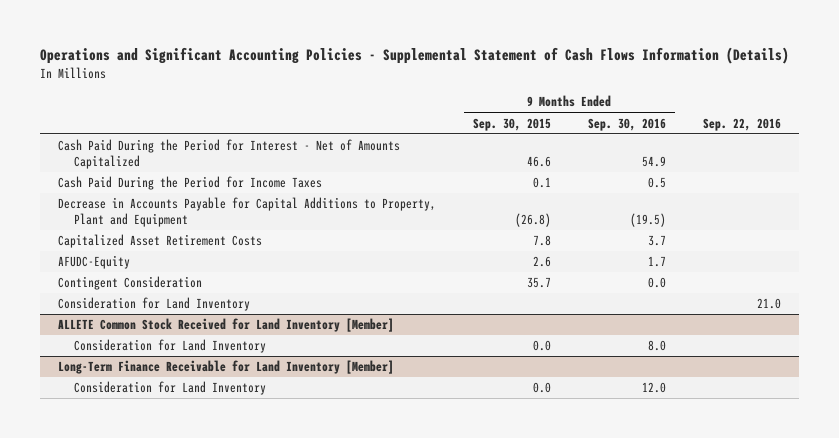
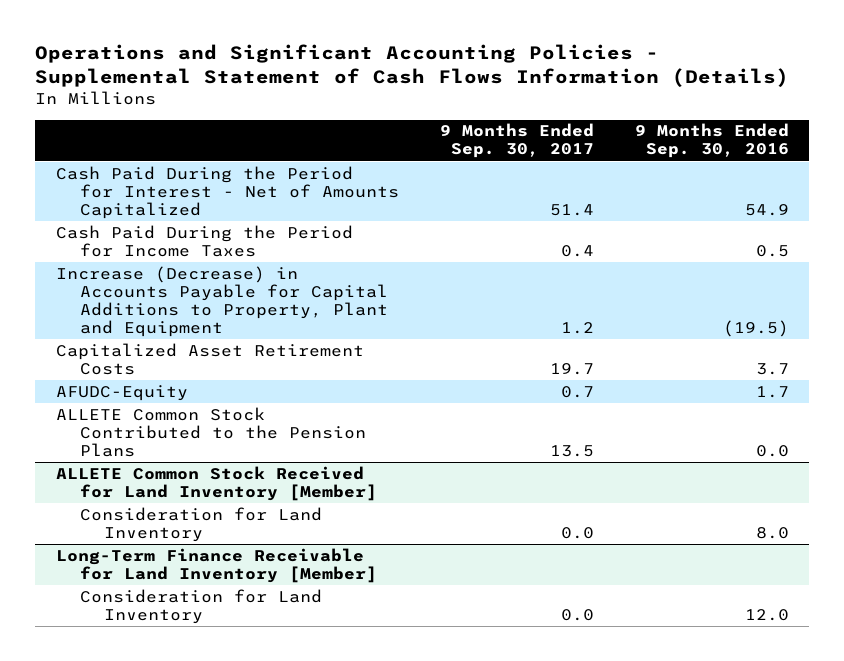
[472,117,551,131] Sep. 30, 2015 -> none
[702,117,781,131] Sep. 22, 2016 -> none
none -> [439,123,594,159] 9 Months Ended Sep. 30, 2017
[58,197,437,228] Decrease in Accounts Payable for Capital Additions to Property, Plant and Equipment -> [55,265,388,337] Increase (Decrease) in Accounts Payable for Capital Additions to Property, Plant and Equipment
[58,276,203,291] Contingent Consideration -> none
[58,297,251,312] Consideration for Land Inventory -> none
none -> [55,406,366,457] ALLETE Common Stock Contributed to the Pension Plans

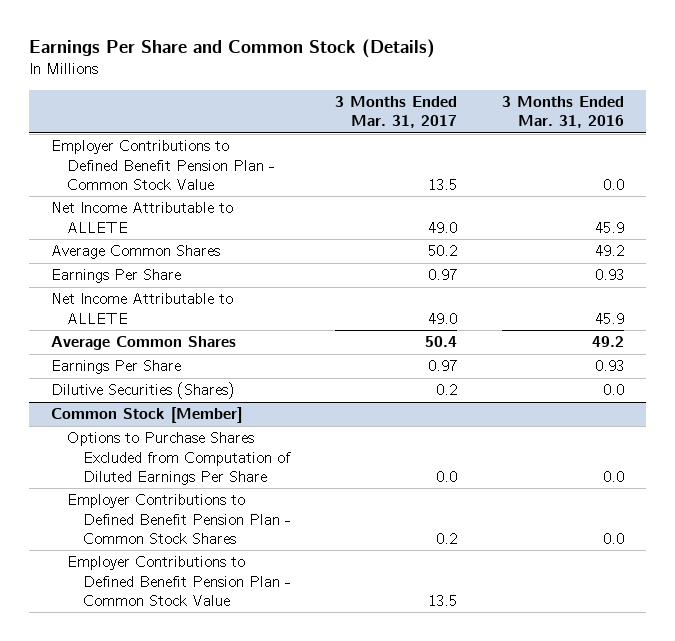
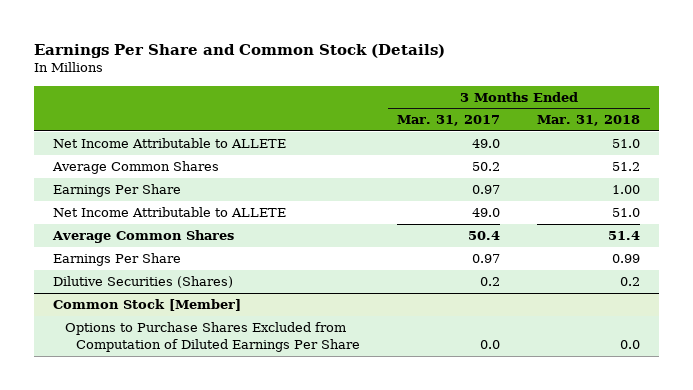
[501,95,624,129] 3 Months Ended Mar. 31, 2016 -> none
none -> [537,115,641,127] Mar. 31, 2018
[51,140,276,190] Employer Contributions to Defined Benefit Pension Plan - Common Stock Value -> none
[67,494,292,544] Employer Contributions to Defined Benefit Pension Plan - Common Stock Shares -> none
[67,556,292,606] Employer Contributions to Defined Benefit Pension Plan - Common Stock Value -> none

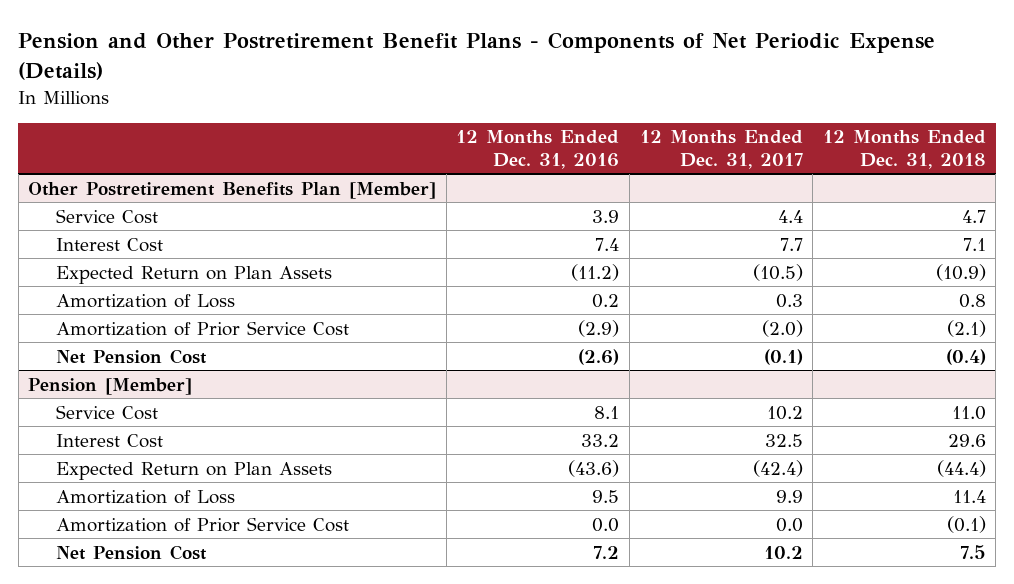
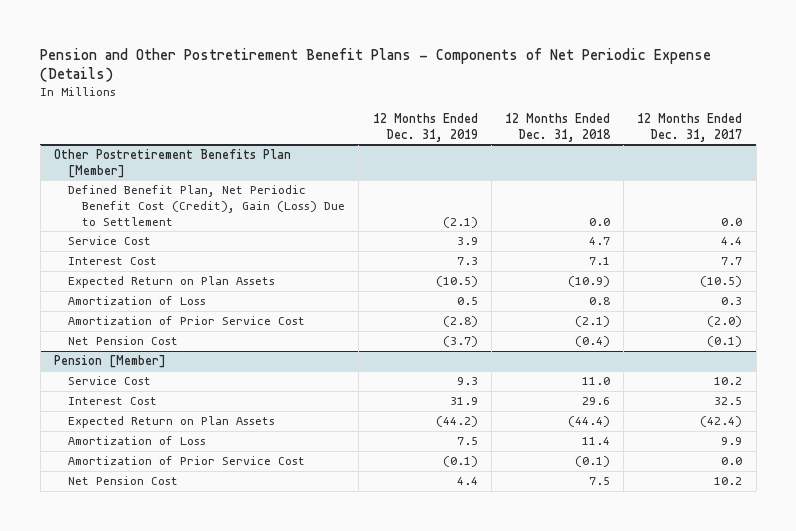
[456,130,620,169] 12 Months Ended Dec. 31, 2016 -> none
none -> [372,113,478,142] 12 Months Ended Dec. 31, 2019
none -> [68,185,346,226] Defined Benefit Plan, Net Periodic Benefit Cost (Credit), Gain (Loss) Due to Settlement

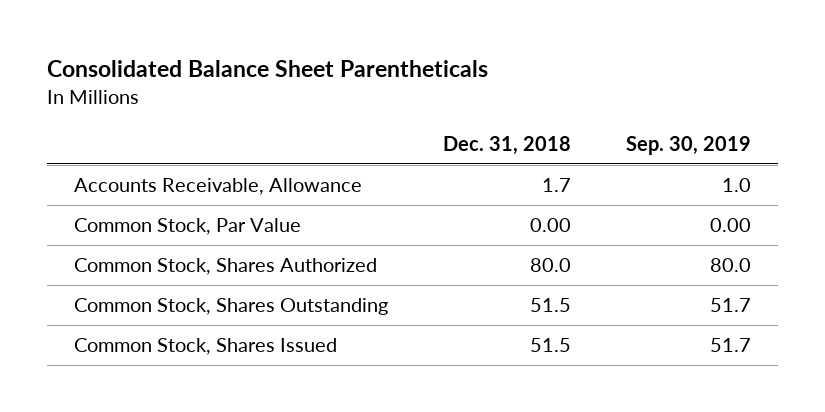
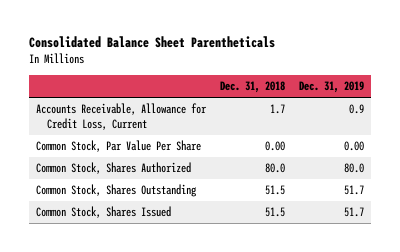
[625,135,751,155] Sep. 30, 2019 -> none
none -> [299,81,365,94] Dec. 31, 2019
[73,178,362,196] Accounts Receivable, Allowance -> [35,103,207,131] Accounts Receivable, Allowance for Credit Loss, Current
[73,218,301,236] Common Stock, Par Value -> [35,140,201,153] Common Stock, Par Value Per Share

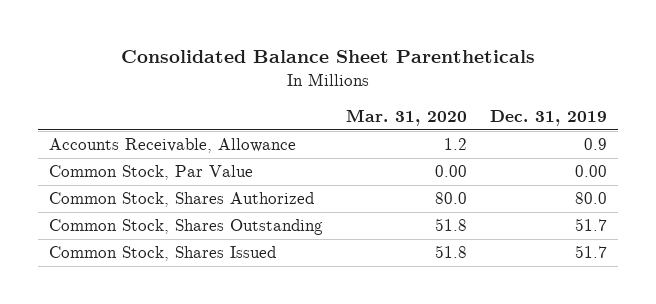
[220,81,286,94] Dec. 31, 2018 -> none
none -> [345,108,467,126] Mar. 31, 2020
[35,103,207,131] Accounts Receivable, Allowance for Credit Loss, Current -> [49,138,297,154] Accounts Receivable, Allowance
[35,140,201,153] Common Stock, Par Value Per Share -> [49,165,254,181] Common Stock, Par Value

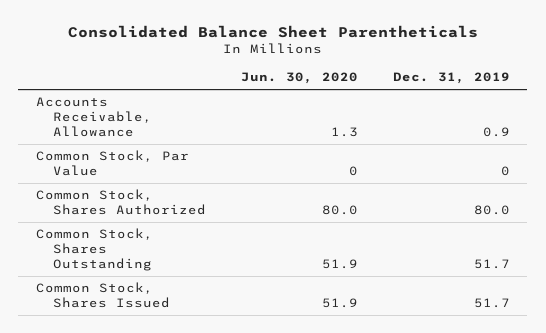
[345,108,467,126] Mar. 31, 2020 -> none
none -> [241,72,359,85] Jun. 30, 2020
[574,165,607,178] 0.00 -> [500,166,510,177] 0

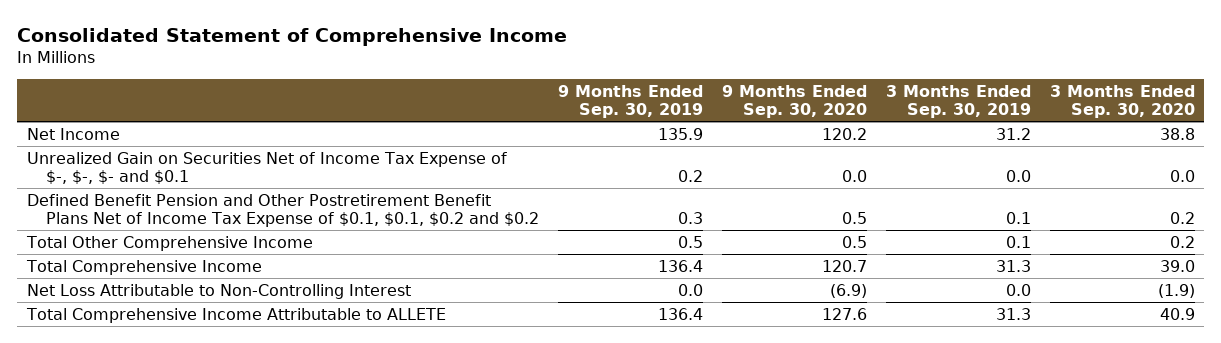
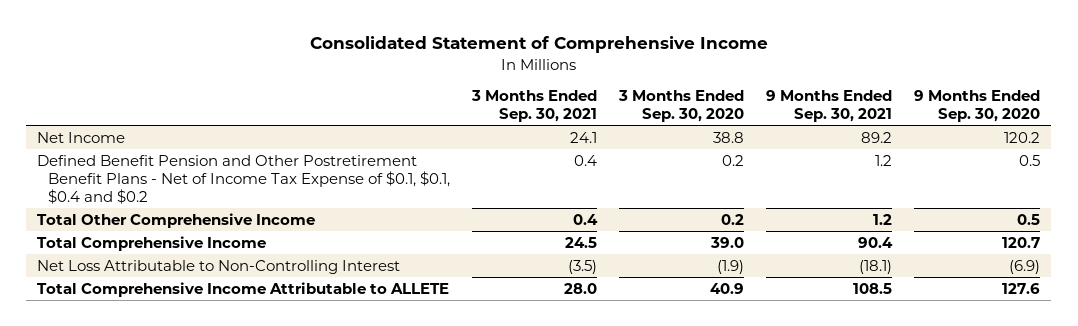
[558,84,704,119] 9 Months Ended Sep. 30, 2019 -> none
[885,84,1031,119] 3 Months Ended Sep. 30, 2019 -> none
none -> [471,90,598,123] 3 Months Ended Sep. 30, 2021
none -> [766,90,893,123] 9 Months Ended Sep. 30, 2021
[26,151,507,185] Unrealized Gain on Securities Net of Income Tax Expense of $-, $-, $- and $0.1 -> none
[26,193,540,228] Defined Benefit Pension and Other Postretirement Benefit Plans Net of Income Tax Expense of $0.1, $0.1, $0.2 and $0.2 -> [37,154,451,204] Defined Benefit Pension and Other Postretirement Benefit Plans - Net of Income Tax Expense of $0.1, $0.1, $0.4 and $0.2

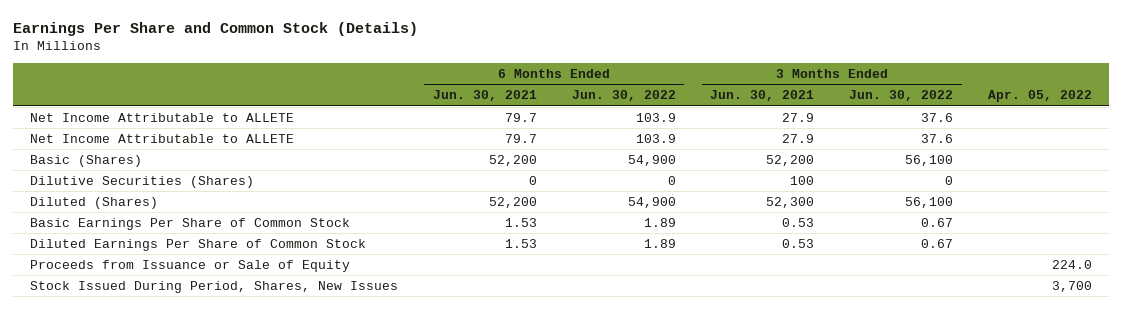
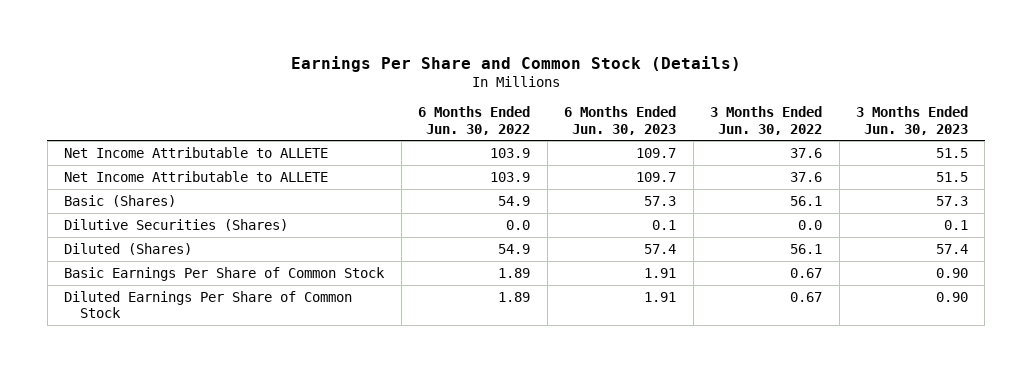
[432,90,537,102] Jun. 30, 2021 -> none
[710,90,815,102] Jun. 30, 2021 -> none
[987,90,1092,103] Apr. 05, 2022 -> none
none -> [564,106,677,135] 6 Months Ended Jun. 30, 2023
none -> [855,106,968,135] 3 Months Ended Jun. 30, 2023
[627,154,676,166] 54,900 -> [498,195,531,206] 54.9
[904,154,953,166] 56,100 -> [790,195,823,206] 56.1
[667,175,676,185] 0 -> [506,219,531,230] 0.0
[944,175,953,185] 0 -> [798,219,823,230] 0.0
[627,196,676,208] 54,900 -> [498,243,531,254] 54.9
[904,196,953,208] 56,100 -> [790,243,823,254] 56.1
[30,259,351,272] Proceeds from Issuance or Sale of Equity -> none
[30,280,399,293] Stock Issued During Period, Shares, New Issues -> none

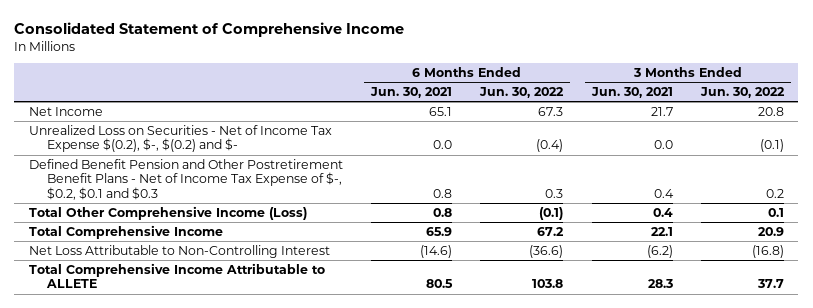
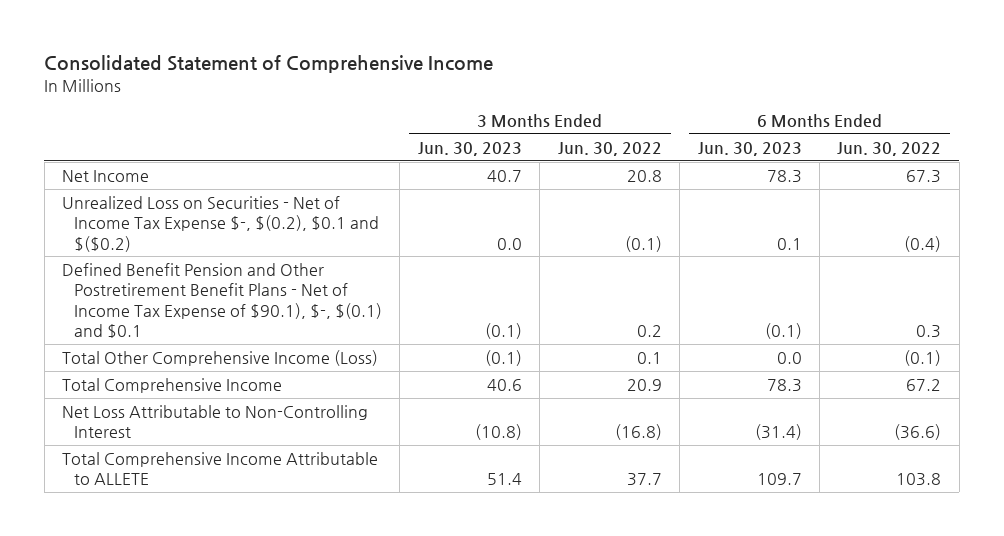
[369,87,452,99] Jun. 30, 2021 -> none
[590,87,673,99] Jun. 30, 2021 -> none
none -> [417,142,522,157] Jun. 30, 2023
none -> [697,142,802,157] Jun. 30, 2023
[28,124,332,153] Unrealized Loss on Securities - Net of Income Tax Expense $(0.2), $-, $(0.2) and $- -> [62,196,379,252] Unrealized Loss on Securities - Net of Income Tax Expense $-, $(0.2), $0.1 and $($0.2)
[28,158,343,201] Defined Benefit Pension and Other Postretirement Benefit Plans - Net of Income Tax Expense of $-, $0.2, $0.1 and $0.3 -> [62,263,382,338] Defined Benefit Pension and Other Postretirement Benefit Plans - Net of Income Tax Expense of $90.1), $-, $(0.1) and $0.1

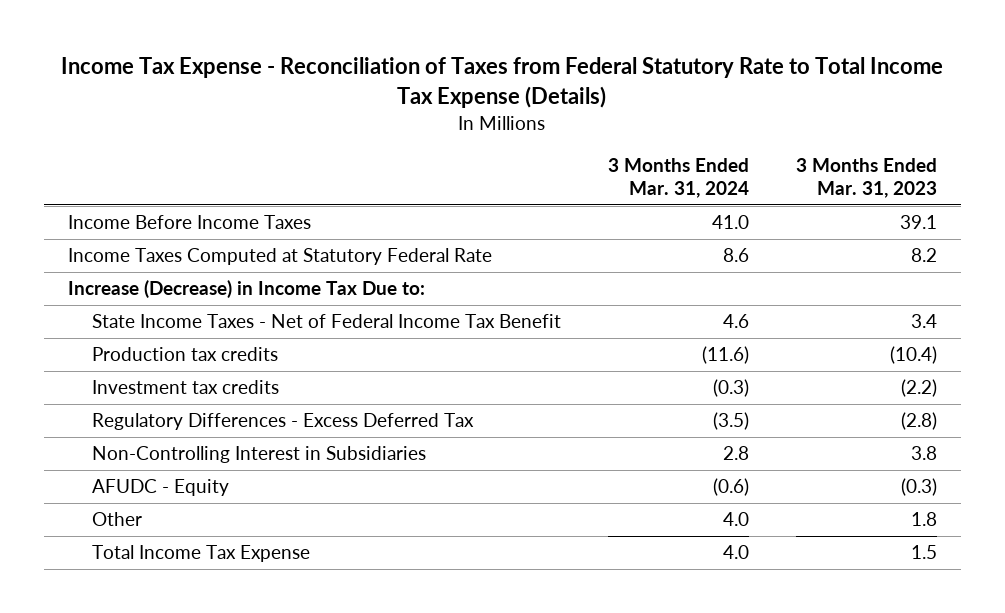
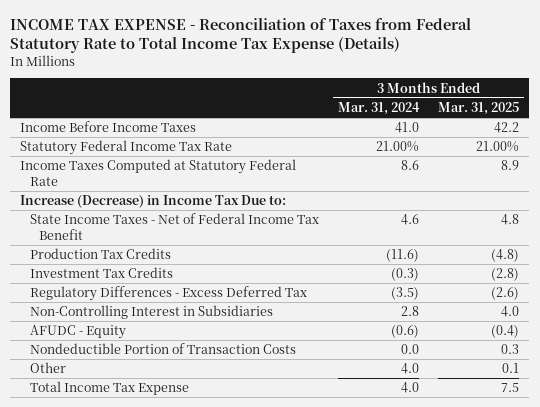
[61,56,944,108] Income Tax Expense - Reconciliation of Taxes from Federal Statutory Rate to Total Income Tax Expense (Details) -> [10,17,472,54] INCOME TAX EXPENSE - Reconciliation of Taxes from Federal Statutory Rate to Total Income Tax Expense (Details)
[796,158,938,199] 3 Months Ended Mar. 31, 2023 -> none
none -> [438,102,520,116] Mar. 31, 2025
none -> [20,140,233,156] Statutory Federal Income Tax Rate
[91,347,278,362] Production tax credits -> [29,248,171,260] Production Tax Credits
[91,380,279,395] Investment tax credits -> [29,267,173,279] Investment Tax Credits
none -> [29,343,296,355] Nondeductible Portion of Transaction Costs

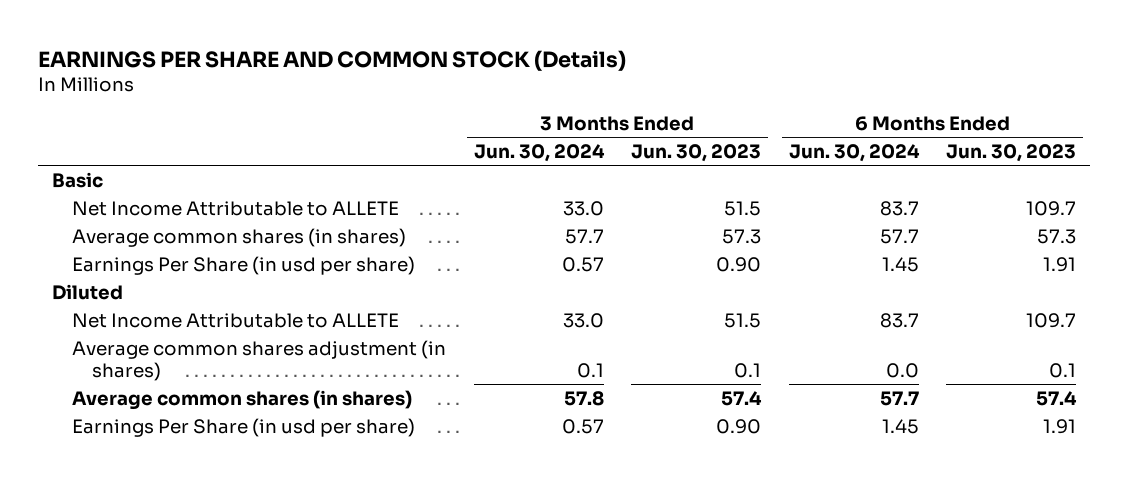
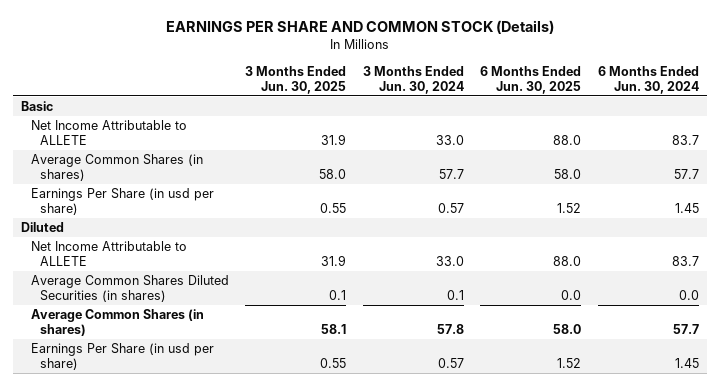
[631,144,762,163] Jun. 30, 2023 -> none
[946,144,1077,163] Jun. 30, 2023 -> none
none -> [245,66,347,95] 3 Months Ended Jun. 30, 2025
none -> [480,66,582,95] 6 Months Ended Jun. 30, 2025
[71,227,406,247] Average common shares (in shares) -> [30,153,203,181] Average Common Shares (in shares)
[71,339,446,381] Average common shares adjustment (in shares) -> [30,274,229,302] Average Common Shares Diluted Securities (in shares)
[71,389,412,410] Average common shares (in shares) -> [30,308,204,336] Average Common Shares (in shares)

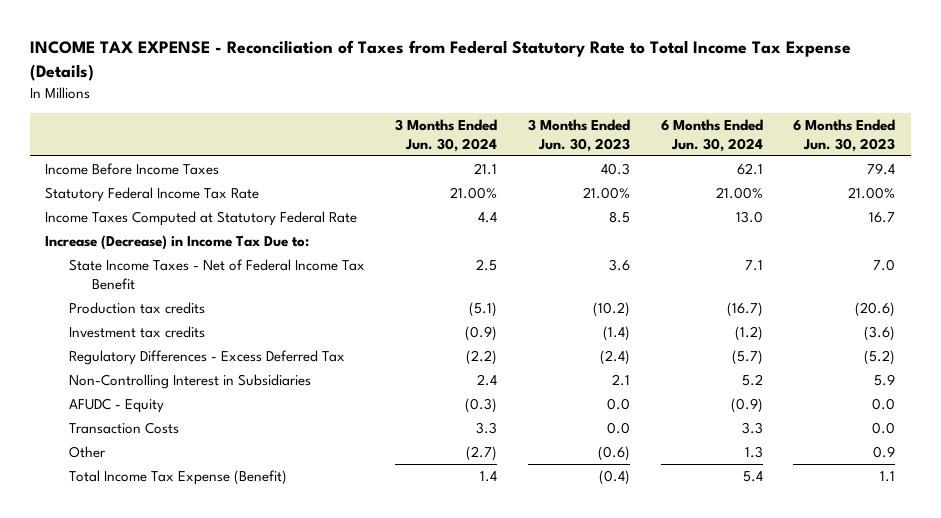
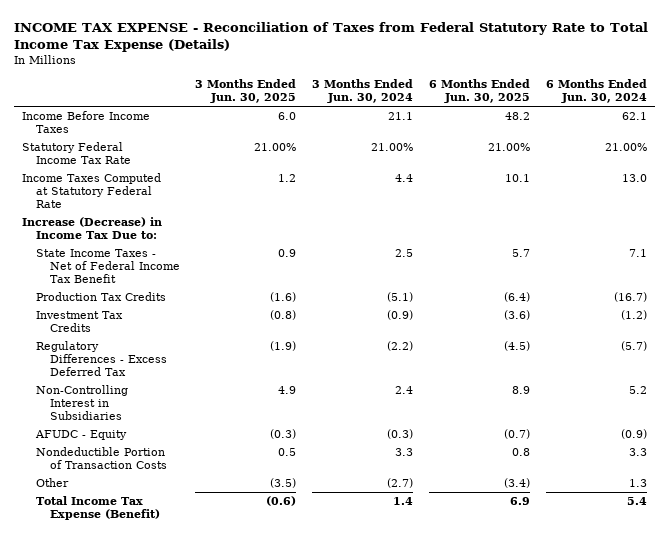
[528,118,631,152] 3 Months Ended Jun. 30, 2023 -> none
[793,118,896,152] 6 Months Ended Jun. 30, 2023 -> none
none -> [195,79,297,104] 3 Months Ended Jun. 30, 2025
none -> [428,79,530,104] 6 Months Ended Jun. 30, 2025
[68,301,205,314] Production tax credits -> [35,292,166,302] Production Tax Credits
[68,325,205,338] Investment tax credits -> [35,311,123,333] Investment Tax Credits
[68,421,179,434] Transaction Costs -> [35,447,167,470] Nondeductible Portion of Transaction Costs

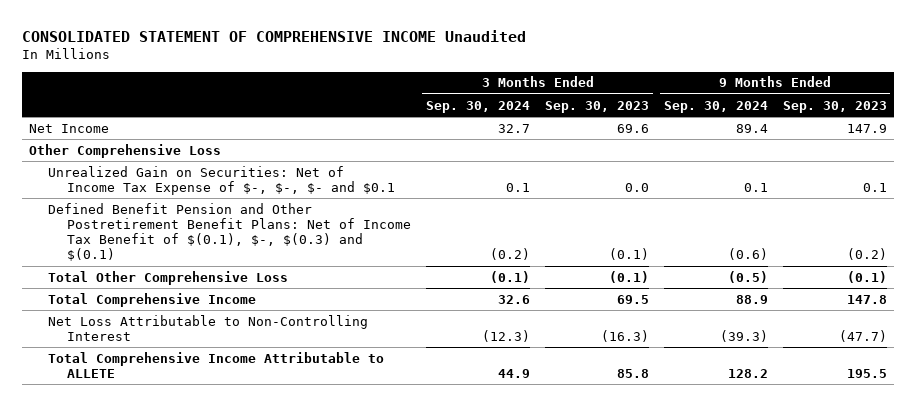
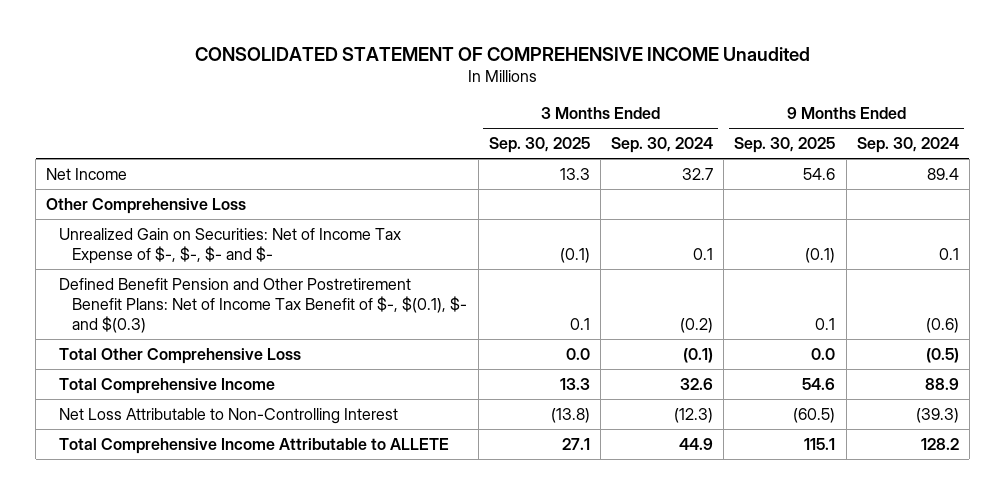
[545,100,650,113] Sep. 30, 2023 -> none
[782,100,887,113] Sep. 30, 2023 -> none
none -> [488,137,590,154] Sep. 30, 2025
none -> [734,137,836,154] Sep. 30, 2025
[48,165,396,195] Unrealized Gain on Securities: Net of Income Tax Expense of $-, $-, $- and $0.1 -> [59,227,402,264] Unrealized Gain on Securities: Net of Income Tax Expense of $-, $-, $- and $-
[48,202,412,262] Defined Benefit Pension and Other Postretirement Benefit Plans: Net of Income Tax Benefit of $(0.1), $-, $(0.3) and $(0.1) -> [59,277,468,333] Defined Benefit Pension and Other Postretirement Benefit Plans: Net of Income Tax Benefit of $-, $(0.1), $- and $(0.3)

